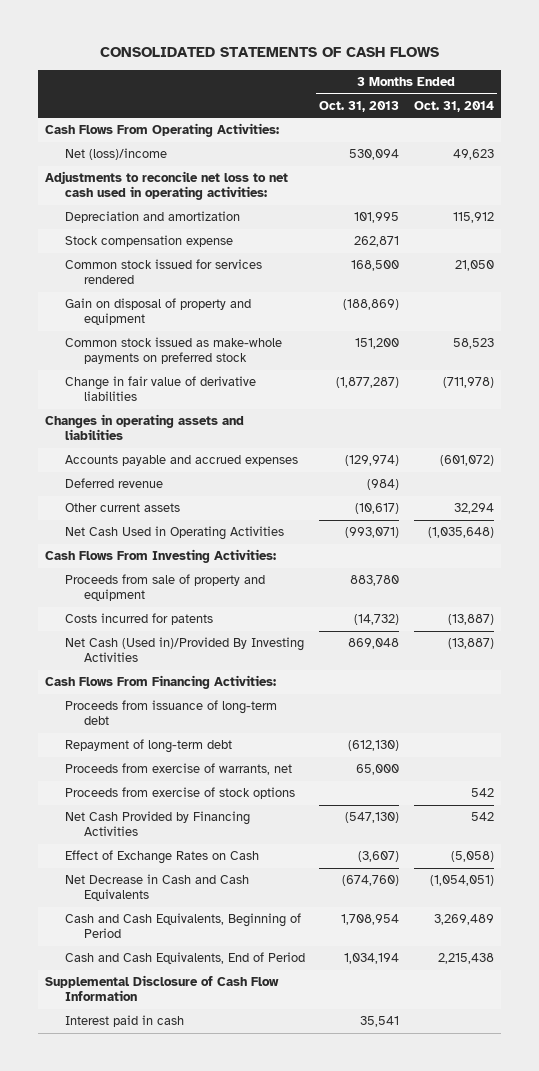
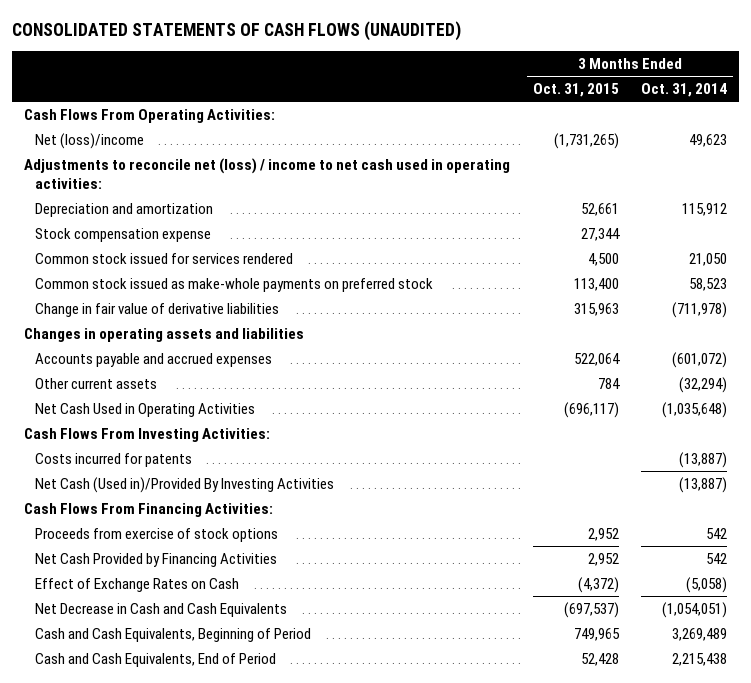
[99,47,439,58] CONSOLIDATED STATEMENTS OF CASH FLOWS -> [12,21,462,42] CONSOLIDATED STATEMENTS OF CASH FLOWS (UNAUDITED)
[319,100,400,112] Oct. 31, 2013 -> none
none -> [532,83,619,98] Oct. 31, 2015
[45,171,289,201] Adjustments to reconcile net loss to net cash used in operating activities: -> [23,157,510,190] Adjustments to reconcile net (loss) / income to net cash used in operating activities:
[64,298,251,326] Gain on disposal of property and equipment -> none
[64,478,163,489] Deferred revenue -> none
[453,503,494,515] 32,294 -> [679,376,728,393] (32,294)
[64,574,265,602] Proceeds from sale of property and equipment -> none
[64,700,277,726] Proceeds from issuance of long-term debt -> none
[64,739,232,754] Repayment of long-term debt -> none
[64,763,292,776] Proceeds from exercise of warrants, net -> none
[45,975,280,1002] Supplemental Disclosure of Cash Flow Information -> none
[64,1015,184,1028] Interest paid in cash -> none

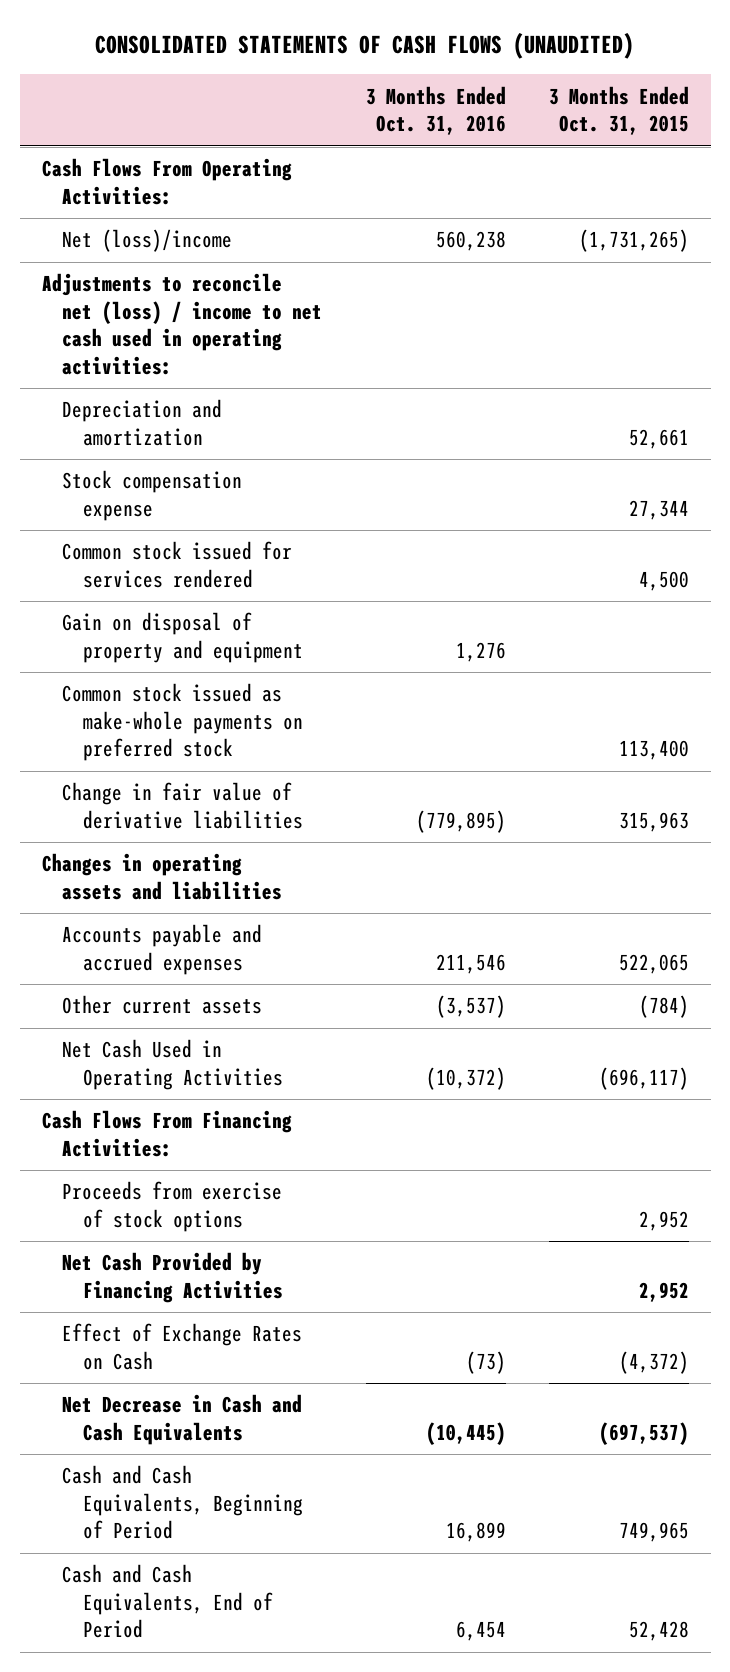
[641,83,728,98] Oct. 31, 2014 -> none
none -> [365,85,506,136] 3 Months Ended Oct. 31, 2016
none -> [62,612,303,663] Gain on disposal of property and equipment
[573,352,620,366] 522,064 -> [618,953,689,974] 522,065
[597,377,620,389] 784 -> [638,995,689,1019] (784)
[23,427,270,442] Cash Flows From Investing Activities: -> none
[34,452,192,467] Costs incurred for patents -> none
[34,476,334,493] Net Cash (Used in)/Provided By Investing Activities -> none

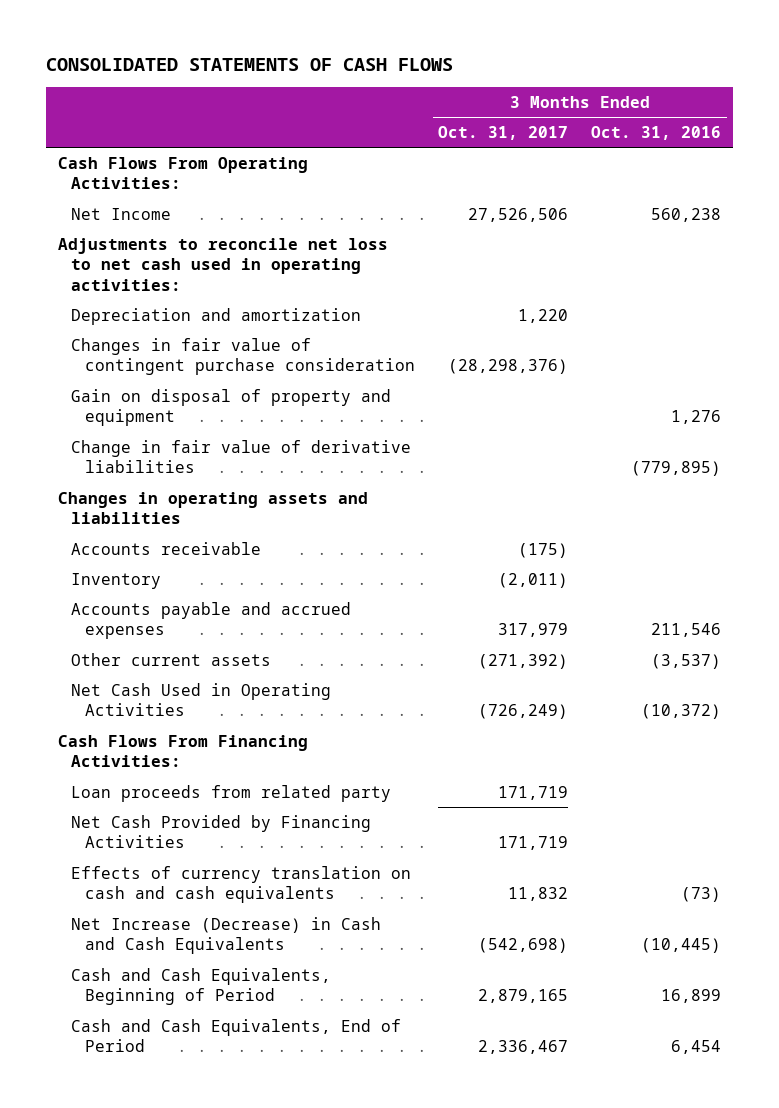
[95,32,635,60] CONSOLIDATED STATEMENTS OF CASH FLOWS (UNAUDITED) -> [46,57,454,71] CONSOLIDATED STATEMENTS OF CASH FLOWS
[548,85,689,136] 3 Months Ended Oct. 31, 2015 -> none
none -> [438,125,569,140] Oct. 31, 2017
[62,229,233,253] Net (loss)/income -> [71,207,172,220] Net Income
[41,273,323,375] Adjustments to reconcile net (loss) / income to net cash used in operating activities: -> [57,237,388,291] Adjustments to reconcile net loss to net cash used in operating activities:
[62,470,243,521] Stock compensation expense -> none
[62,541,293,588] Common stock issued for services rendered -> none
none -> [71,337,416,376] Changes in fair value of contingent purchase consideration
[62,683,303,762] Common stock issued as make-whole payments on preferred stock -> none
none -> [71,541,262,555] Accounts receivable
none -> [71,572,162,589] Inventory
[62,1181,283,1232] Proceeds from exercise of stock options -> none
none -> [71,784,392,802] Loan proceeds from related party
[62,1323,303,1370] Effect of Exchange Rates on Cash -> [71,865,412,904] Effects of currency translation on cash and cash equivalents
[62,1394,303,1445] Net Decrease in Cash and Cash Equivalents -> [71,916,382,955] Net Increase (Decrease) in Cash and Cash Equivalents

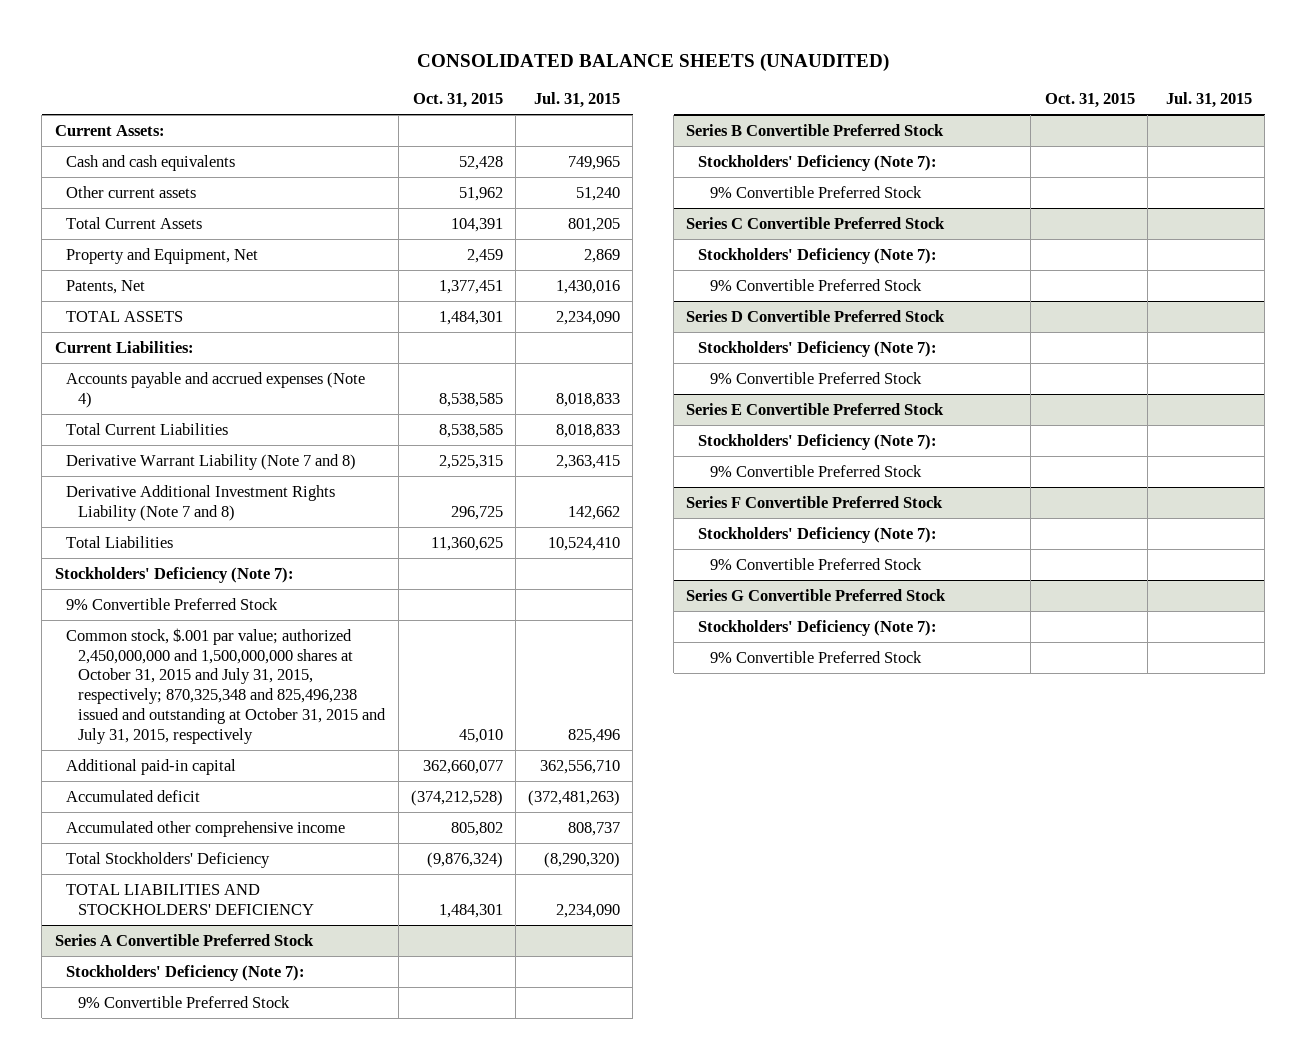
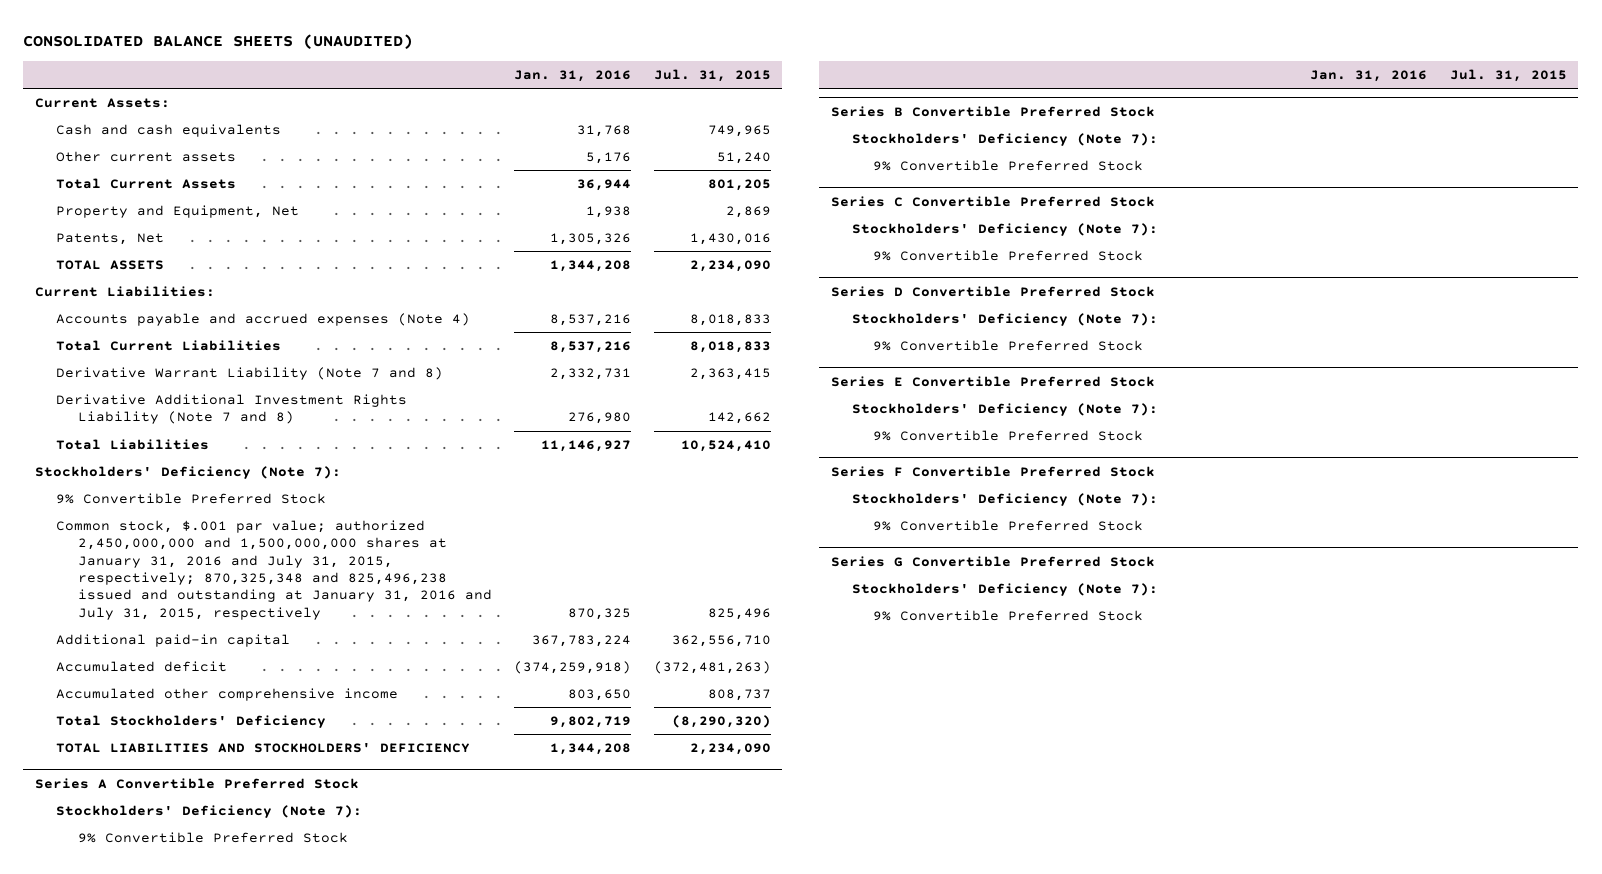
[412,93,503,109] Oct. 31, 2015 -> none
none -> [514,70,632,83] Jan. 31, 2016
[66,627,387,744] Common stock, $.001 par value; authorized 2,450,000,000 and 1,500,000,000 shares at October 31, 2015 and July 31, 2015, respectively; 870,325,348 and 825,496,238 issued and outstanding at October 31, 2015 and July 31, 2015, respectively -> [56,520,492,620] Common stock, $.001 par value; authorized 2,450,000,000 and 1,500,000,000 shares at January 31, 2016 and July 31, 2015, respectively; 870,325,348 and 825,496,238 issued and outstanding at January 31, 2016 and July 31, 2015, respectively

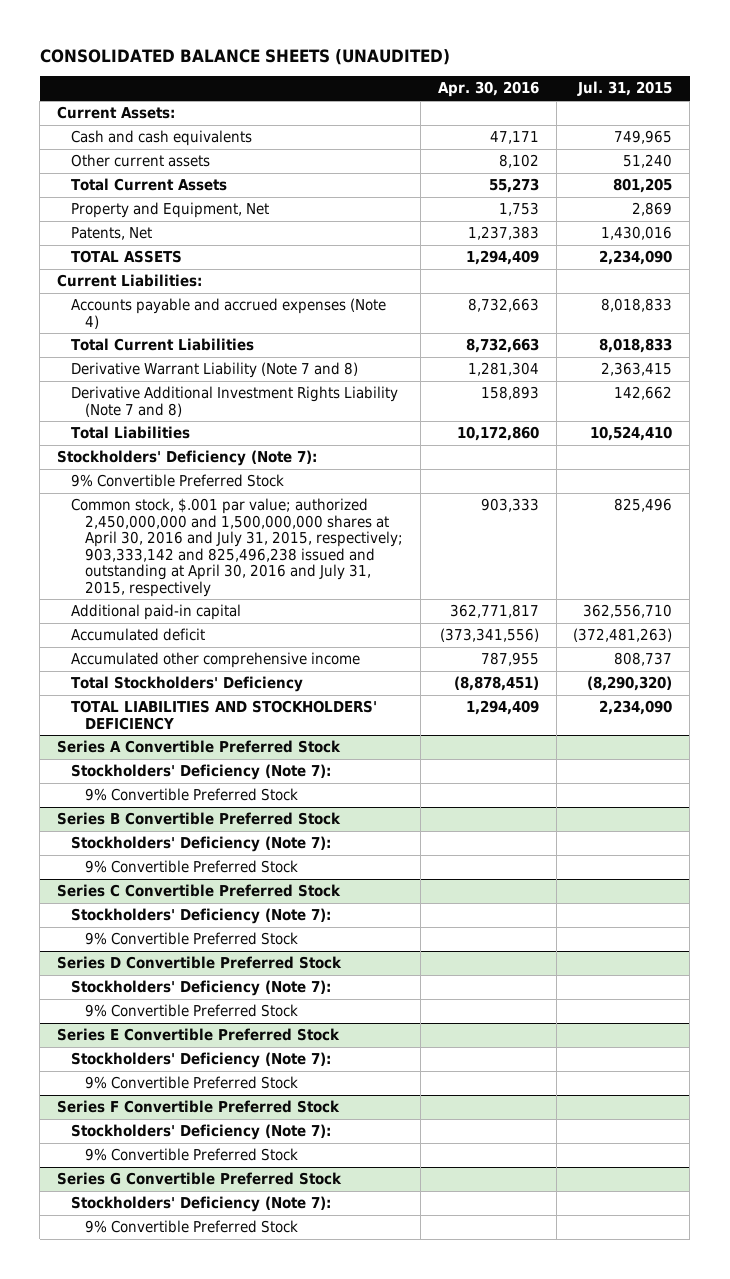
[514,70,632,83] Jan. 31, 2016 -> none
none -> [437,81,539,98] Apr. 30, 2016
[56,520,492,620] Common stock, $.001 par value; authorized 2,450,000,000 and 1,500,000,000 shares at January 31, 2016 and July 31, 2015, respectively; 870,325,348 and 825,496,238 issued and outstanding at January 31, 2016 and July 31, 2015, respectively -> [71,498,404,597] Common stock, $.001 par value; authorized 2,450,000,000 and 1,500,000,000 shares at April 30, 2016 and July 31, 2015, respectively; 903,333,142 and 825,496,238 issued and outstanding at April 30, 2016 and July 31, 2015, respectively

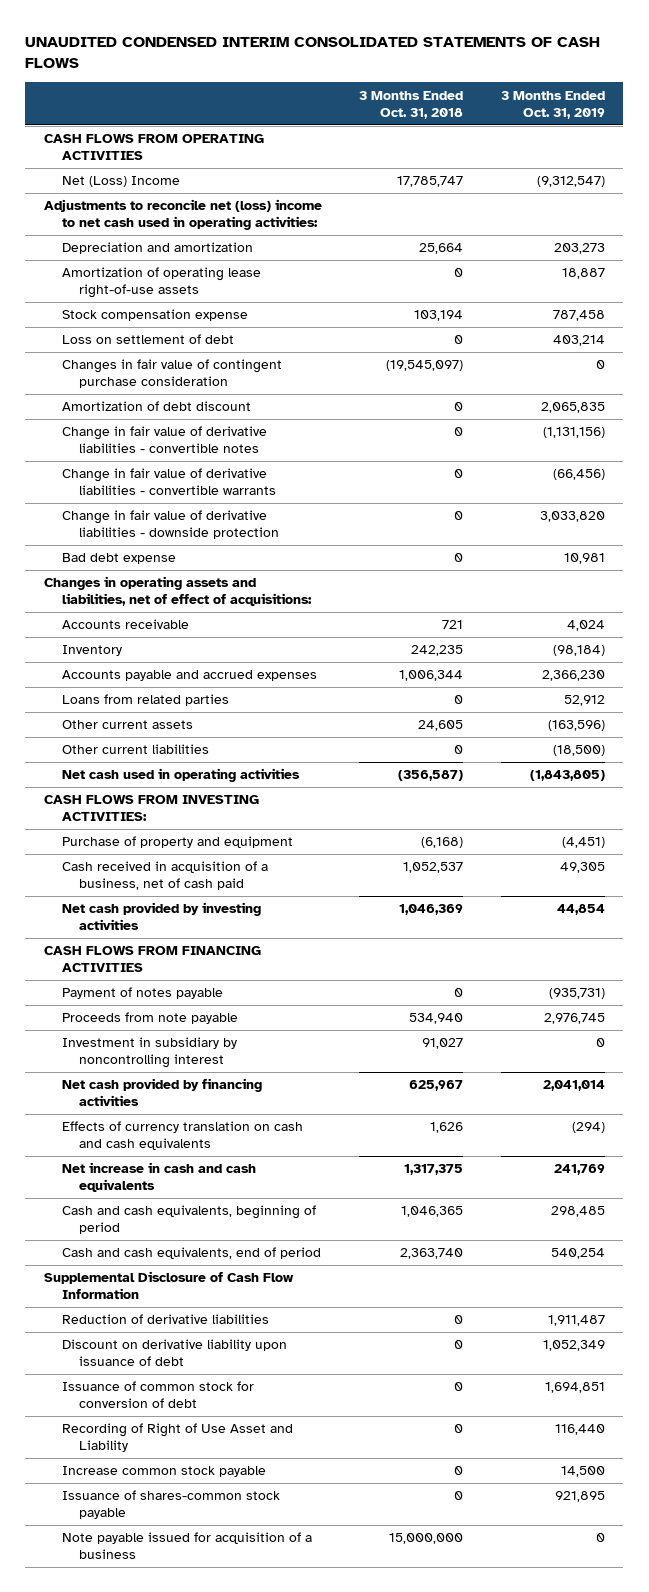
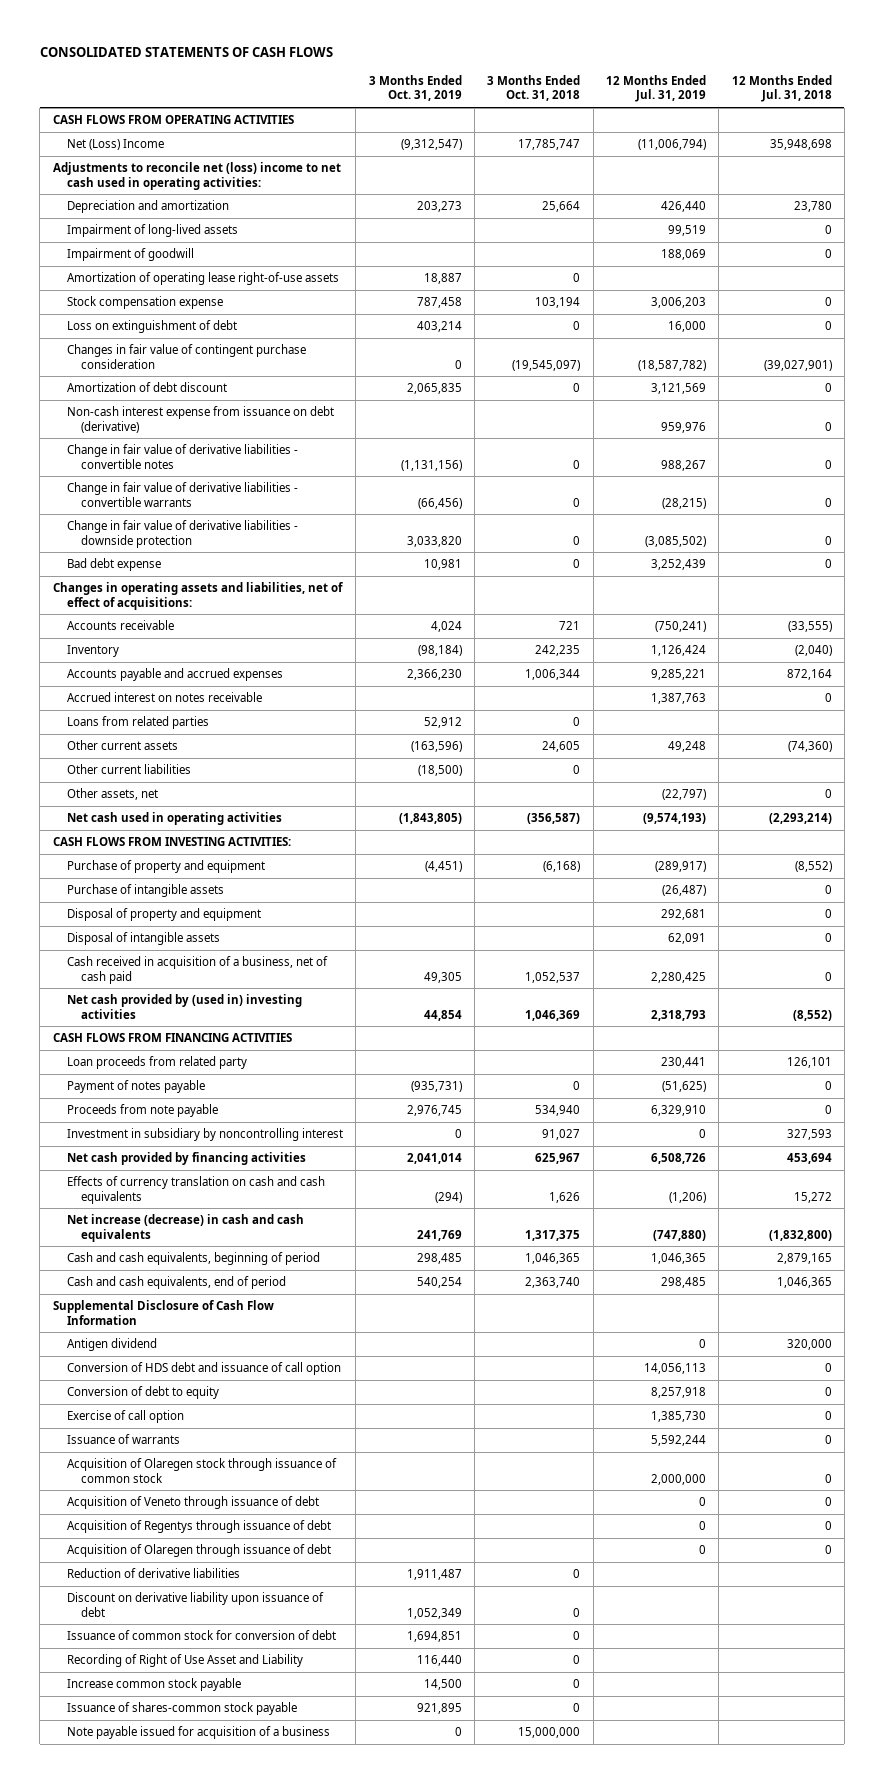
[25,36,601,69] UNAUDITED CONDENSED INTERIM CONSOLIDATED STATEMENTS OF CASH FLOWS -> [39,47,333,58] CONSOLIDATED STATEMENTS OF CASH FLOWS
none -> [605,74,706,103] 12 Months Ended Jul. 31, 2019
none -> [731,74,832,103] 12 Months Ended Jul. 31, 2018
none -> [66,223,238,237] Impairment of long-lived assets
none -> [66,247,194,261] Impairment of goodwill
[61,334,234,345] Loss on settlement of debt -> [66,319,237,333] Loss on extinguishment of debt
none -> [66,405,334,433] Non-cash interest expense from issuance on debt (derivative)
none -> [66,691,262,702] Accrued interest on notes receivable
none -> [66,787,158,800] Other assets, net
none -> [66,883,224,897] Purchase of intangible assets
none -> [66,907,261,921] Disposal of property and equipment
none -> [66,931,220,945] Disposal of intangible assets
[61,902,261,931] Net cash provided by investing activities -> [66,993,302,1019] Net cash provided by (used in) investing activities
none -> [66,1055,247,1069] Loan proceeds from related party
[61,1162,256,1193] Net increase in cash and cash equivalents -> [66,1213,304,1242] Net increase (decrease) in cash and cash equivalents
none -> [66,1337,157,1351] Antigen dividend
none -> [66,1361,341,1375] Conversion of HDS debt and issuance of call option
none -> [66,1385,219,1399] Conversion of debt to equity
none -> [66,1409,184,1423] Exercise of call option
none -> [66,1433,180,1444] Issuance of warrants
none -> [66,1457,337,1483] Acquisition of Olaregen stock through issuance of common stock
none -> [66,1495,319,1509] Acquisition of Veneto through issuance of debt
none -> [66,1519,331,1533] Acquisition of Regentys through issuance of debt
none -> [66,1543,331,1557] Acquisition of Olaregen through issuance of debt

